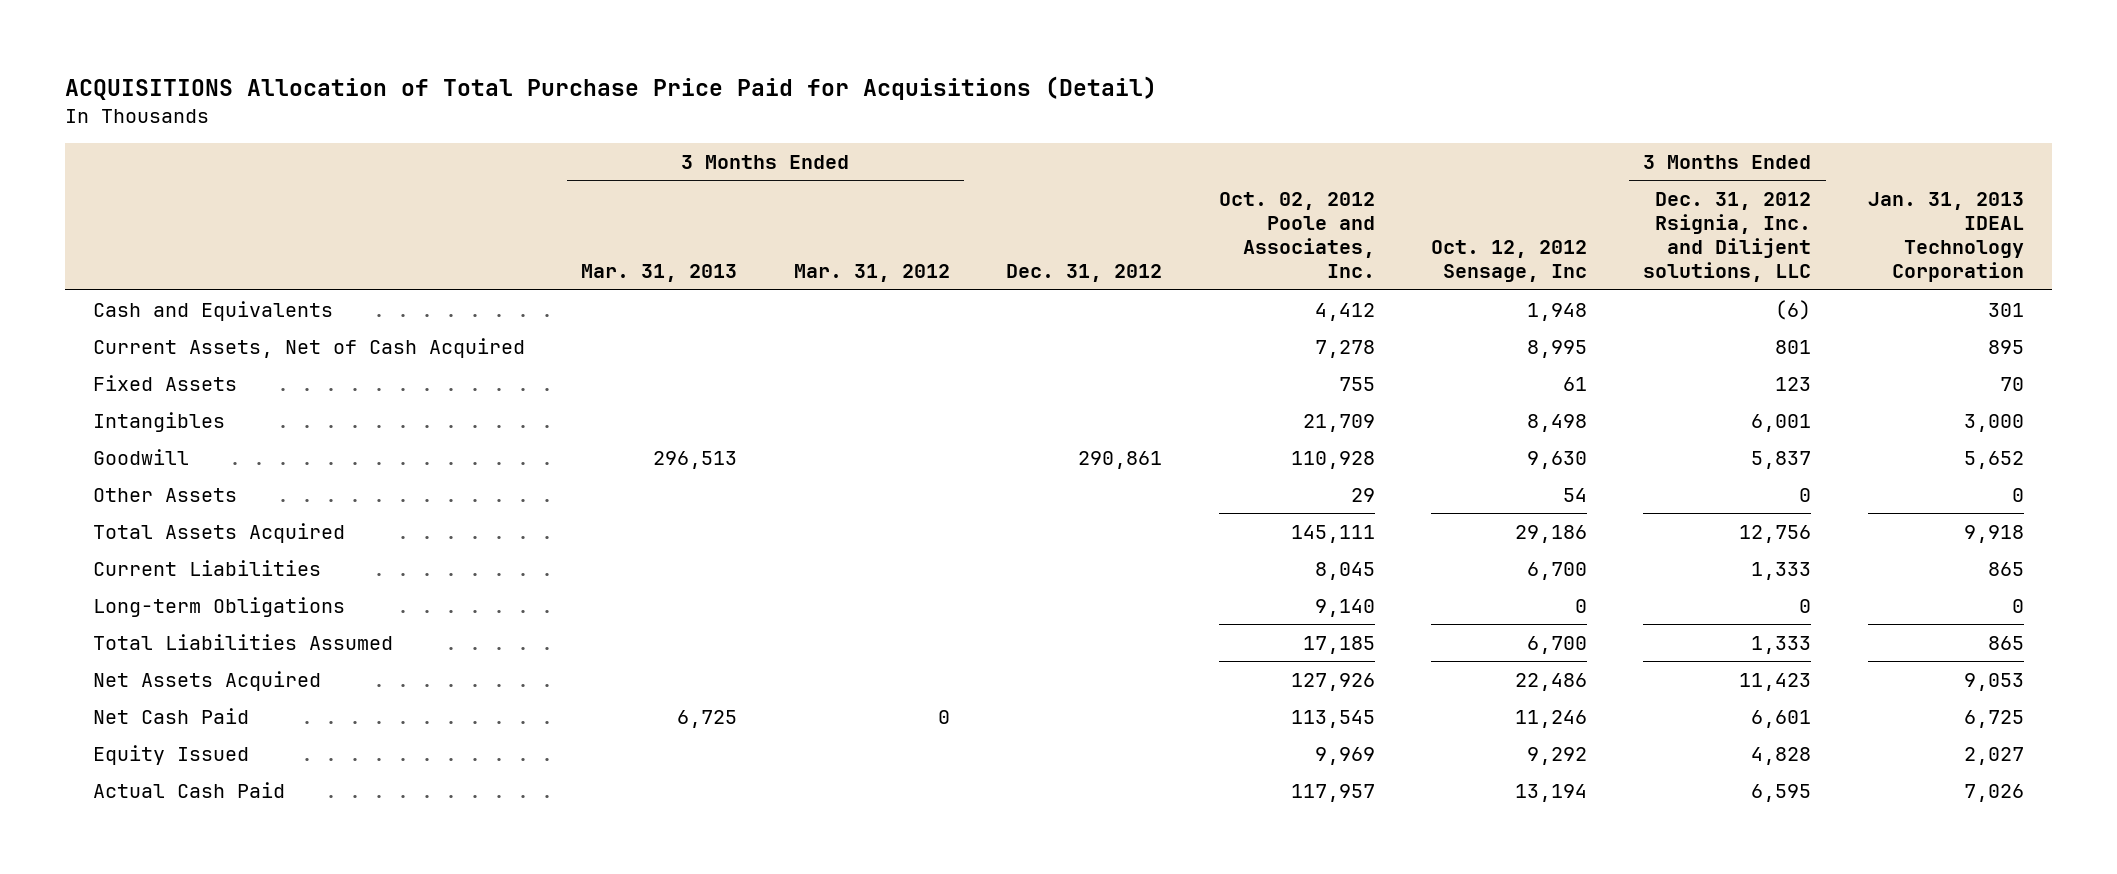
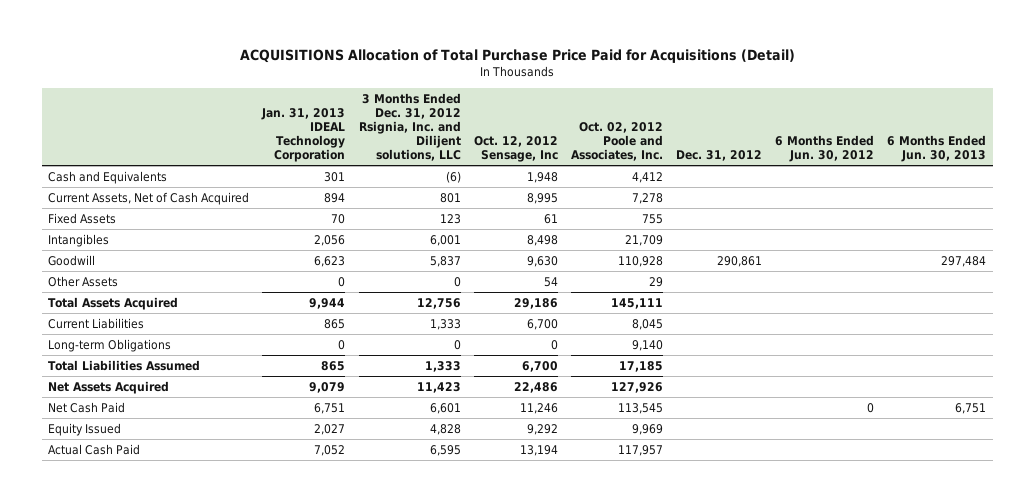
[581,264,738,283] Mar. 31, 2013 -> none
[793,264,950,283] Mar. 31, 2012 -> none
none -> [775,135,875,163] 6 Months Ended Jun. 30, 2012
none -> [887,135,987,163] 6 Months Ended Jun. 30, 2013
[1987,340,2024,355] 895 -> [324,192,346,203] 894
[1963,414,2024,433] 3,000 -> [314,234,346,246] 2,056
[1963,451,2024,470] 5,652 -> [314,255,346,267] 6,623
[1963,525,2024,544] 9,918 -> [309,297,346,309] 9,944
[1963,673,2024,692] 9,053 -> [309,381,346,393] 9,079
[1963,710,2024,729] 6,725 -> [314,402,346,414] 6,751
[1963,784,2024,803] 7,026 -> [314,444,346,456] 7,052

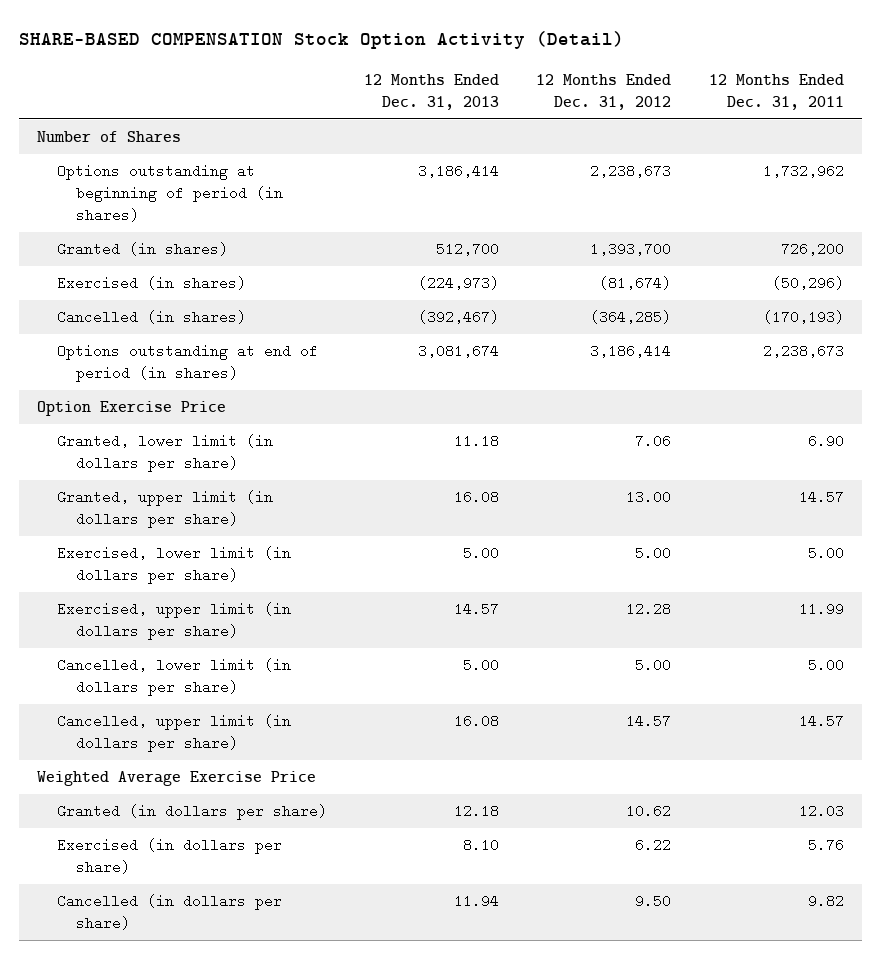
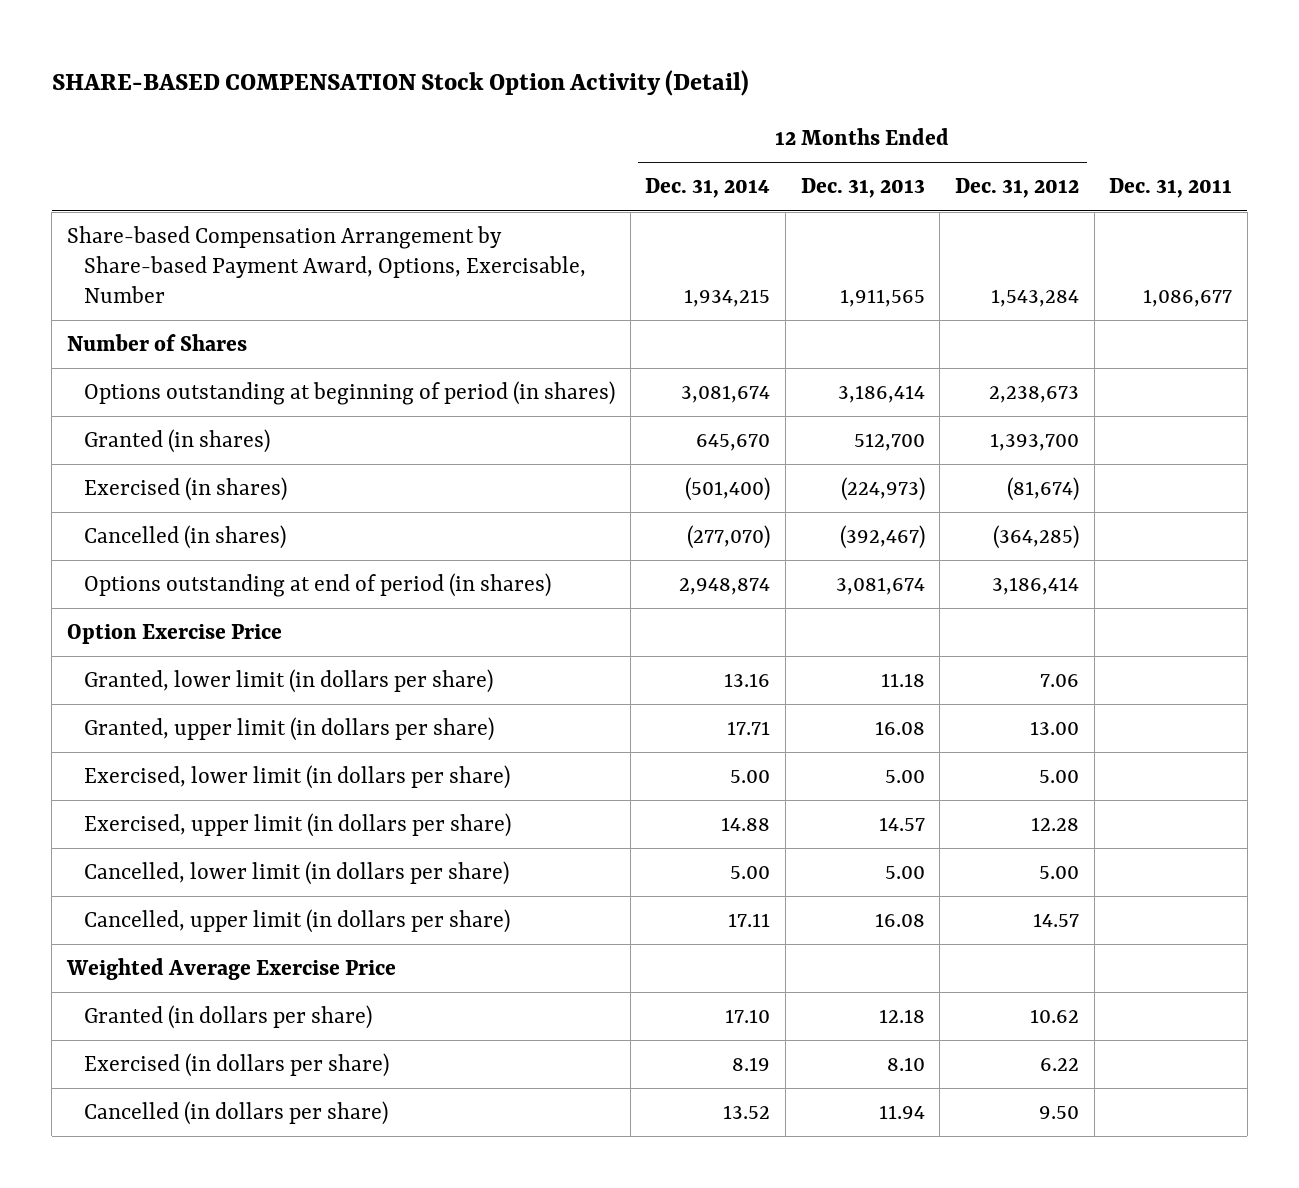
[708,73,844,110] 12 Months Ended Dec. 31, 2011 -> none
none -> [645,178,771,199] Dec. 31, 2014
none -> [1109,178,1233,199] Dec. 31, 2011
none -> [66,226,587,304] Share-based Compensation Arrangement by Share-based Payment Award, Options, Exercisable, Number

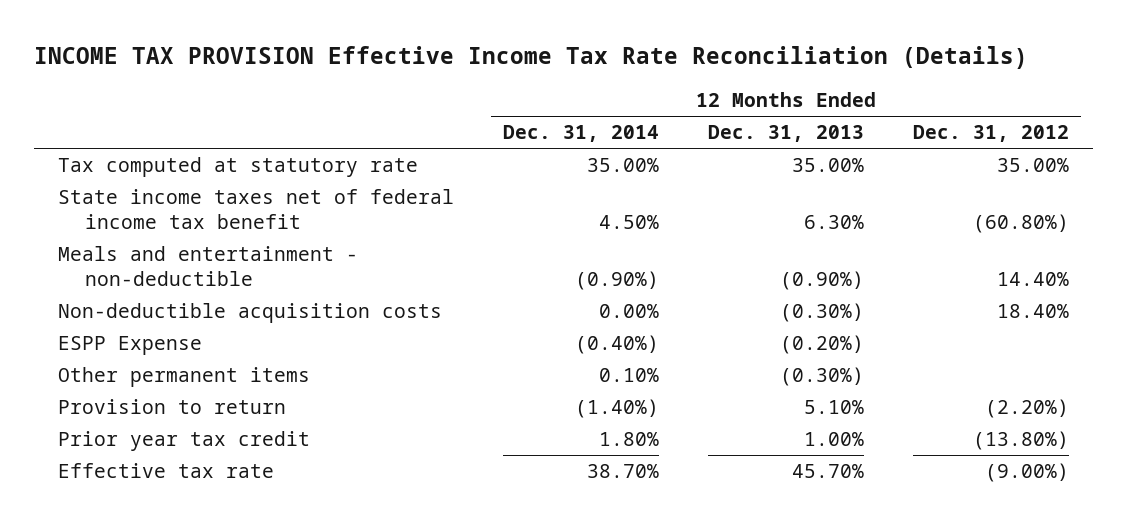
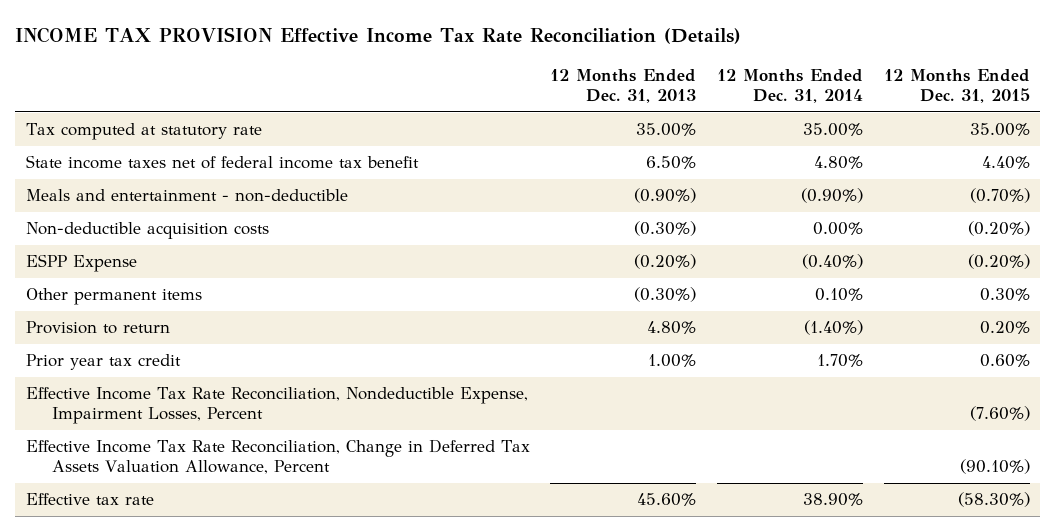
[912,125,1069,143] Dec. 31, 2012 -> none
none -> [883,69,1030,104] 12 Months Ended Dec. 31, 2015
[599,215,660,230] 4.50% -> [814,156,864,170] 4.80%
[803,215,864,230] 6.30% -> [646,156,697,170] 6.50%
[803,400,864,415] 5.10% -> [647,321,697,335] 4.80%
[599,432,660,447] 1.80% -> [817,354,864,368] 1.70%
none -> [25,387,528,425] Effective Income Tax Rate Reconciliation, Nondeductible Expense, Impairment Losses, Percent
none -> [25,439,530,475] Effective Income Tax Rate Reconciliation, Change in Deferred Tax Assets Valuation Allowance, Percent
[587,464,660,479] 38.70% -> [803,493,864,507] 38.90%
[791,464,864,479] 45.70% -> [637,493,697,507] 45.60%

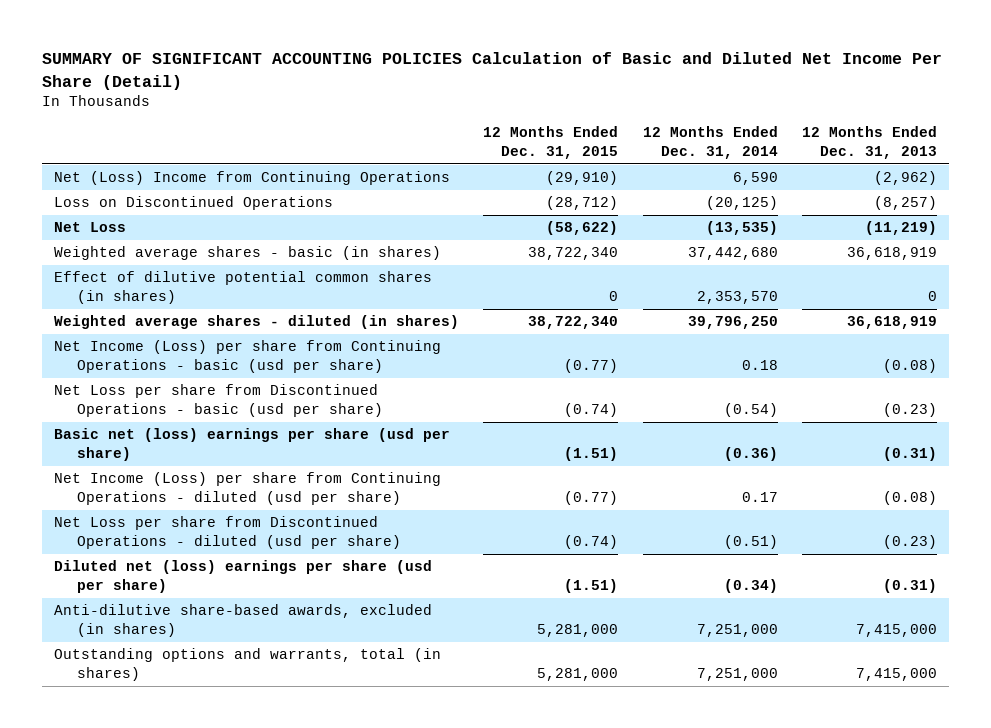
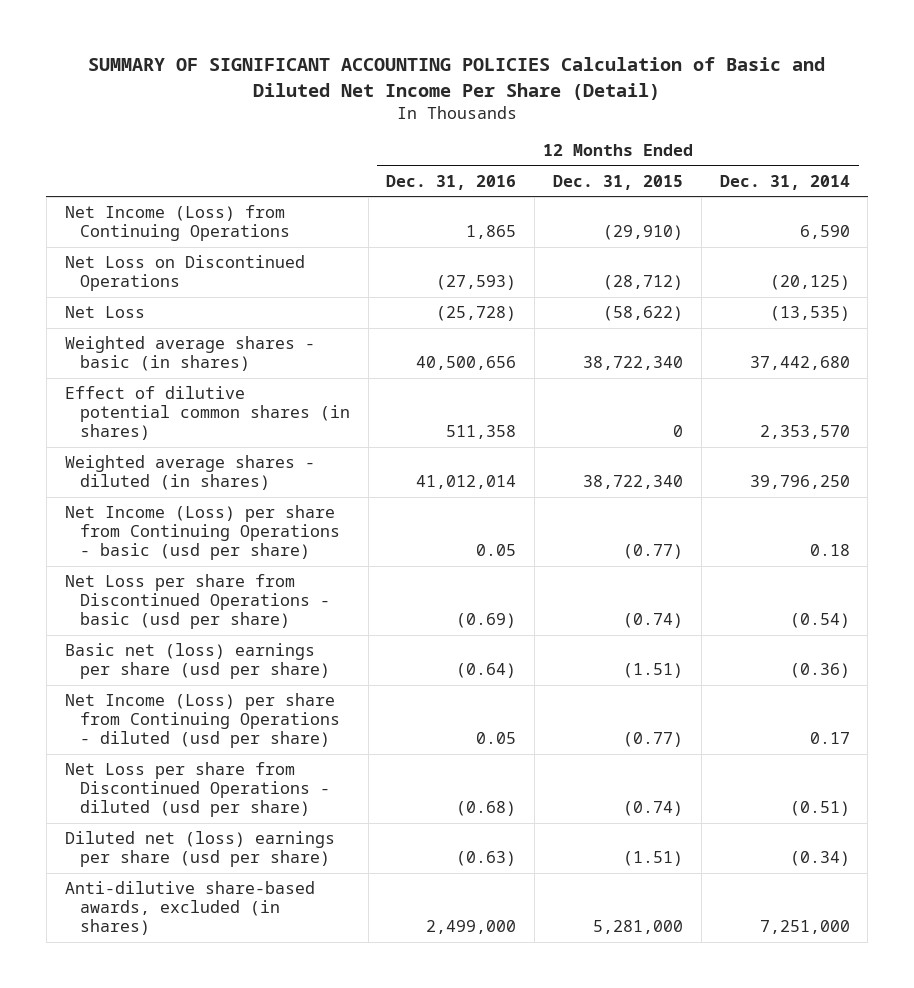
[801,126,937,160] 12 Months Ended Dec. 31, 2013 -> none
none -> [386,174,517,190] Dec. 31, 2016
[54,171,451,186] Net (Loss) Income from Continuing Operations -> [64,205,290,242] Net Income (Loss) from Continuing Operations
[54,196,334,211] Loss on Discontinued Operations -> [64,255,305,292] Net Loss on Discontinued Operations
[54,648,442,681] Outstanding options and warrants, total (in shares) -> none

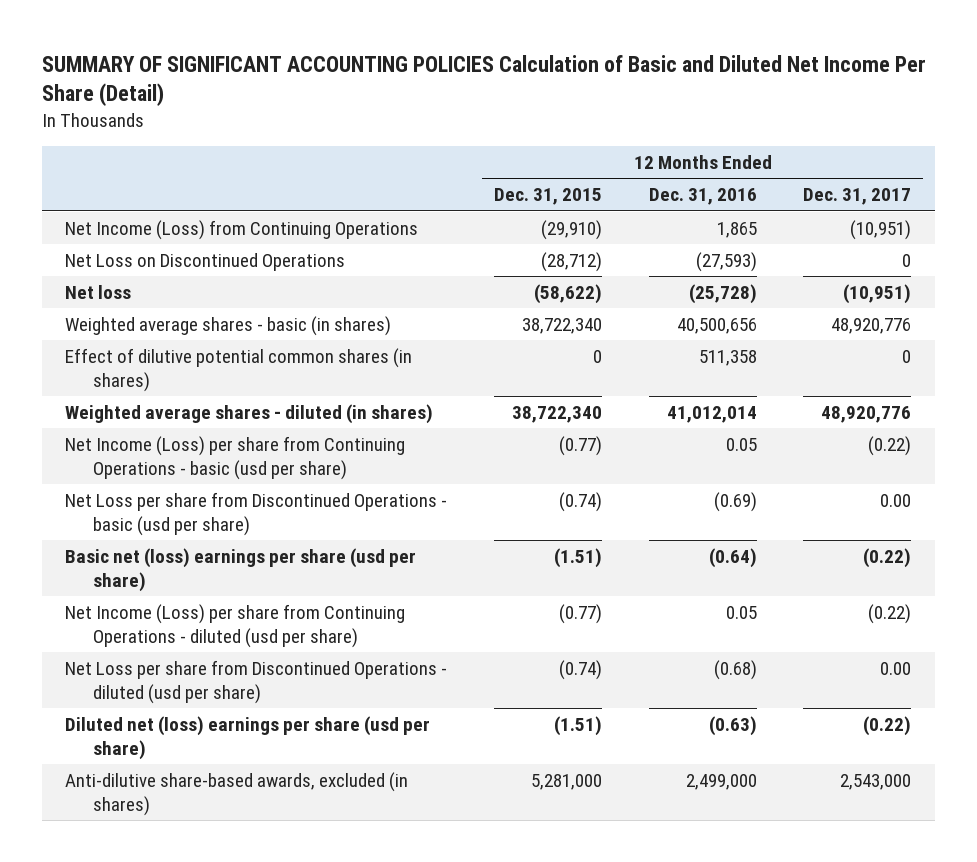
[719,174,850,190] Dec. 31, 2014 -> none
none -> [803,188,912,206] Dec. 31, 2017
[64,306,145,319] Net Loss -> [65,284,132,299] Net loss

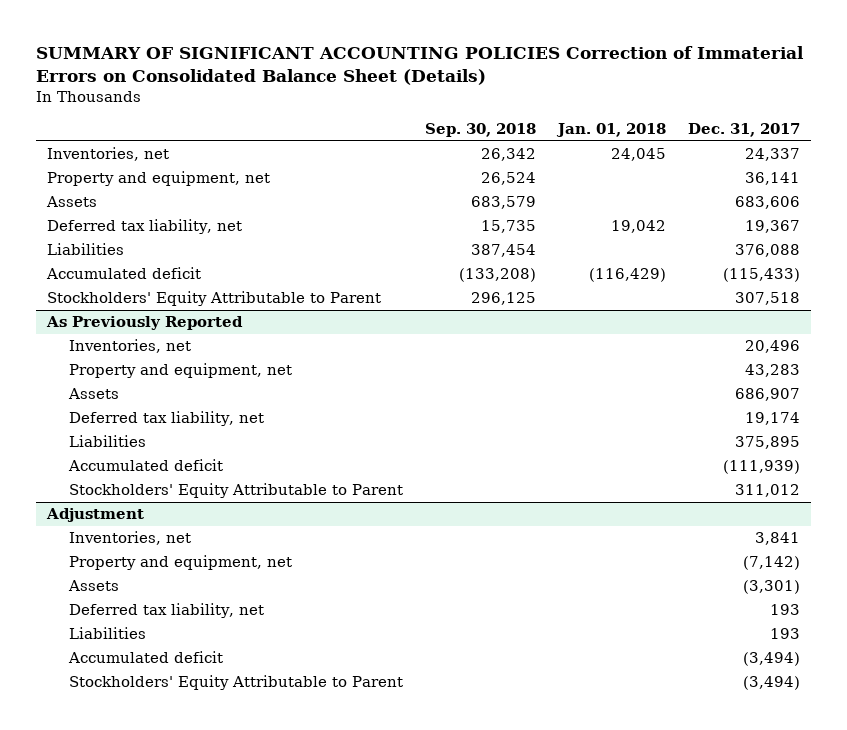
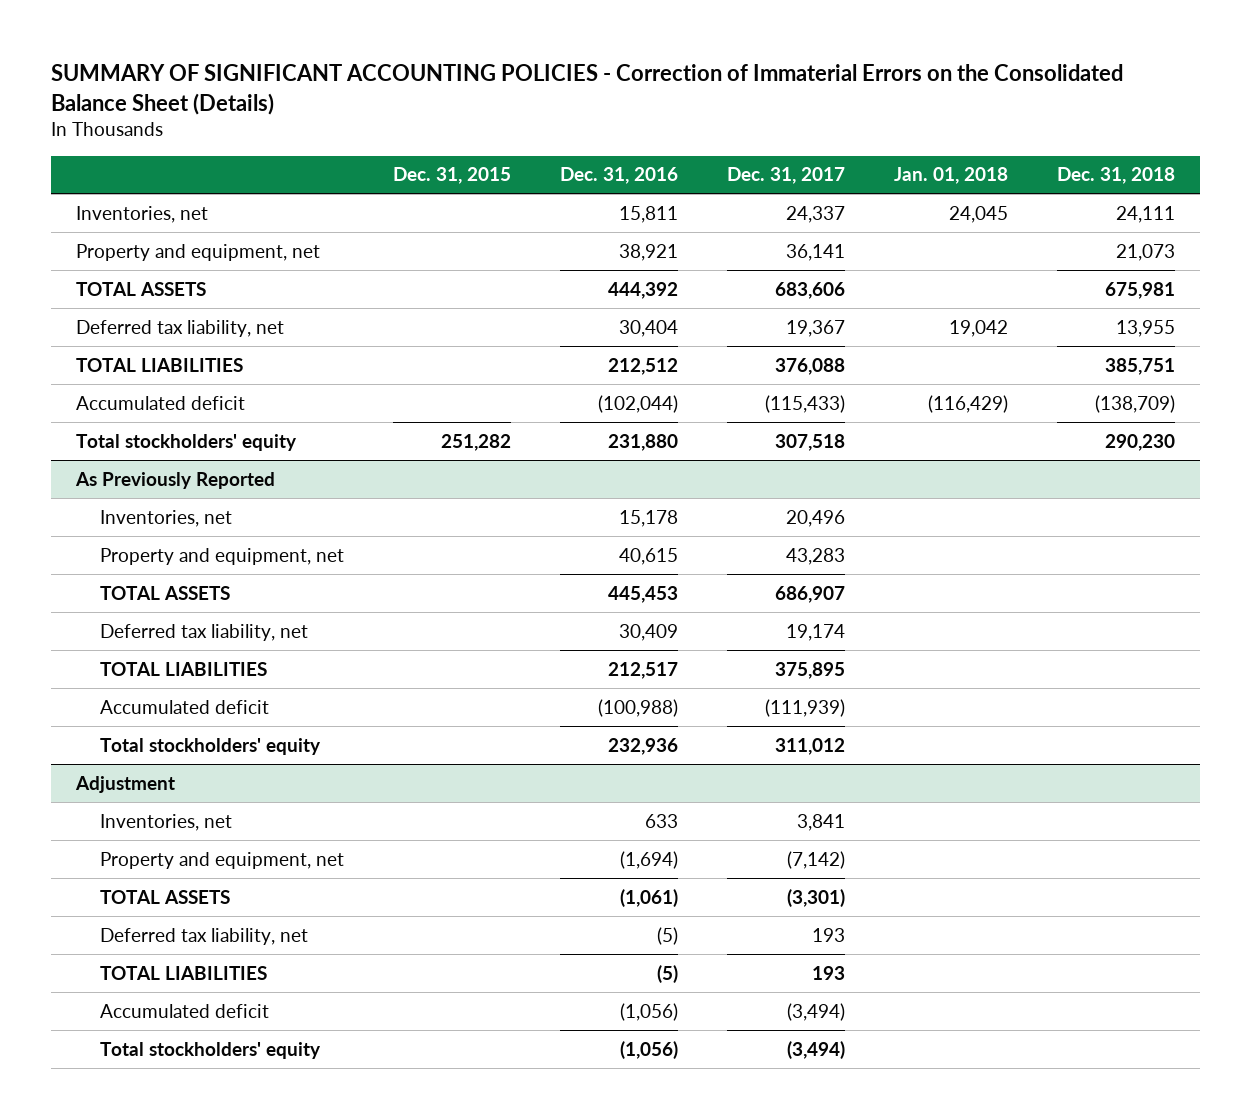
[36,46,805,86] SUMMARY OF SIGNIFICANT ACCOUNTING POLICIES Correction of Immaterial Errors on Consolidated Balance Sheet (Details) -> [51,63,1124,115] SUMMARY OF SIGNIFICANT ACCOUNTING POLICIES - Correction of Immaterial Errors on the Consolidated Balance Sheet (Details)
[424,123,536,138] Sep. 30, 2018 -> none
none -> [392,167,511,185] Dec. 31, 2015
none -> [560,167,679,185] Dec. 31, 2016
none -> [1057,167,1176,185] Dec. 31, 2018
[46,196,98,208] Assets -> [75,281,206,296] TOTAL ASSETS
[47,243,125,256] Liabilities -> [75,357,243,372] TOTAL LIABILITIES
[47,291,382,307] Stockholders' Equity Attributable to Parent -> [75,433,297,451] Total stockholders' equity
[67,388,119,400] Assets -> [99,585,230,600] TOTAL ASSETS
[68,435,146,448] Liabilities -> [99,661,267,676] TOTAL LIABILITIES
[68,483,403,499] Stockholders' Equity Attributable to Parent -> [99,737,321,755] Total stockholders' equity
[67,580,119,592] Assets -> [99,889,230,904] TOTAL ASSETS
[68,627,146,640] Liabilities -> [99,965,267,980] TOTAL LIABILITIES
[68,675,403,691] Stockholders' Equity Attributable to Parent -> [99,1041,321,1059] Total stockholders' equity

